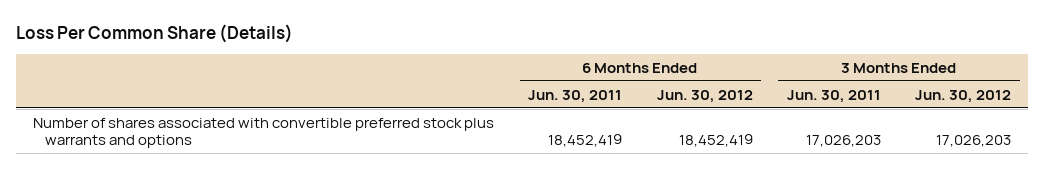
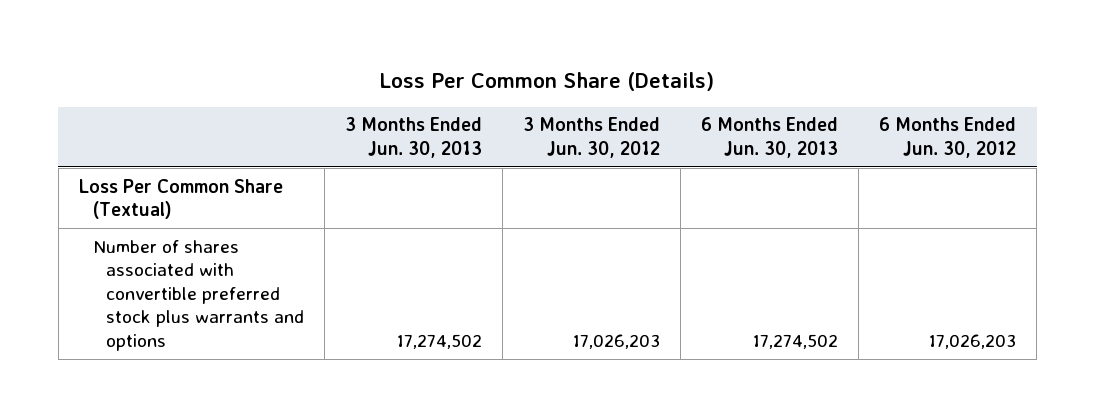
[528,89,623,103] Jun. 30, 2011 -> none
[786,89,881,103] Jun. 30, 2011 -> none
none -> [345,117,483,158] 3 Months Ended Jun. 30, 2013
none -> [701,117,839,158] 6 Months Ended Jun. 30, 2013
none -> [78,178,283,220] Loss Per Common Share (Textual)
[678,134,753,148] 18,452,419 -> [928,333,1017,349] 17,026,203

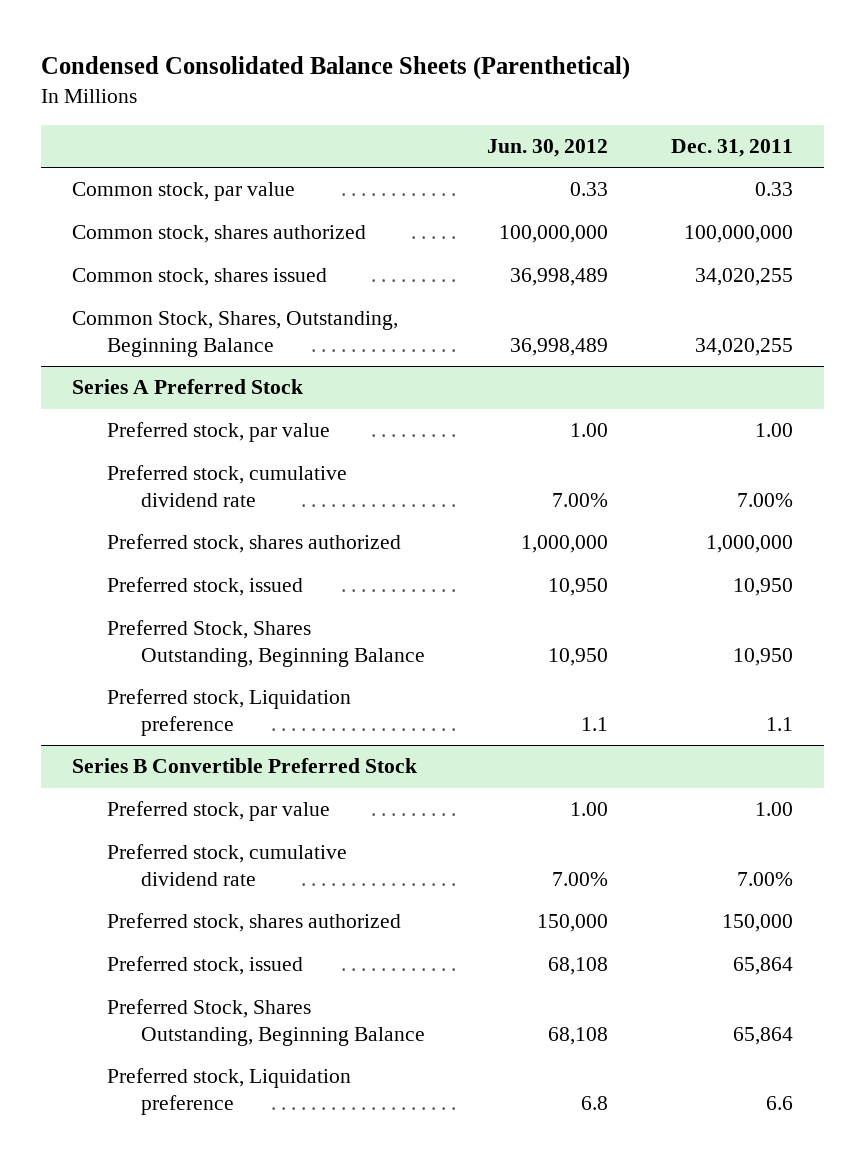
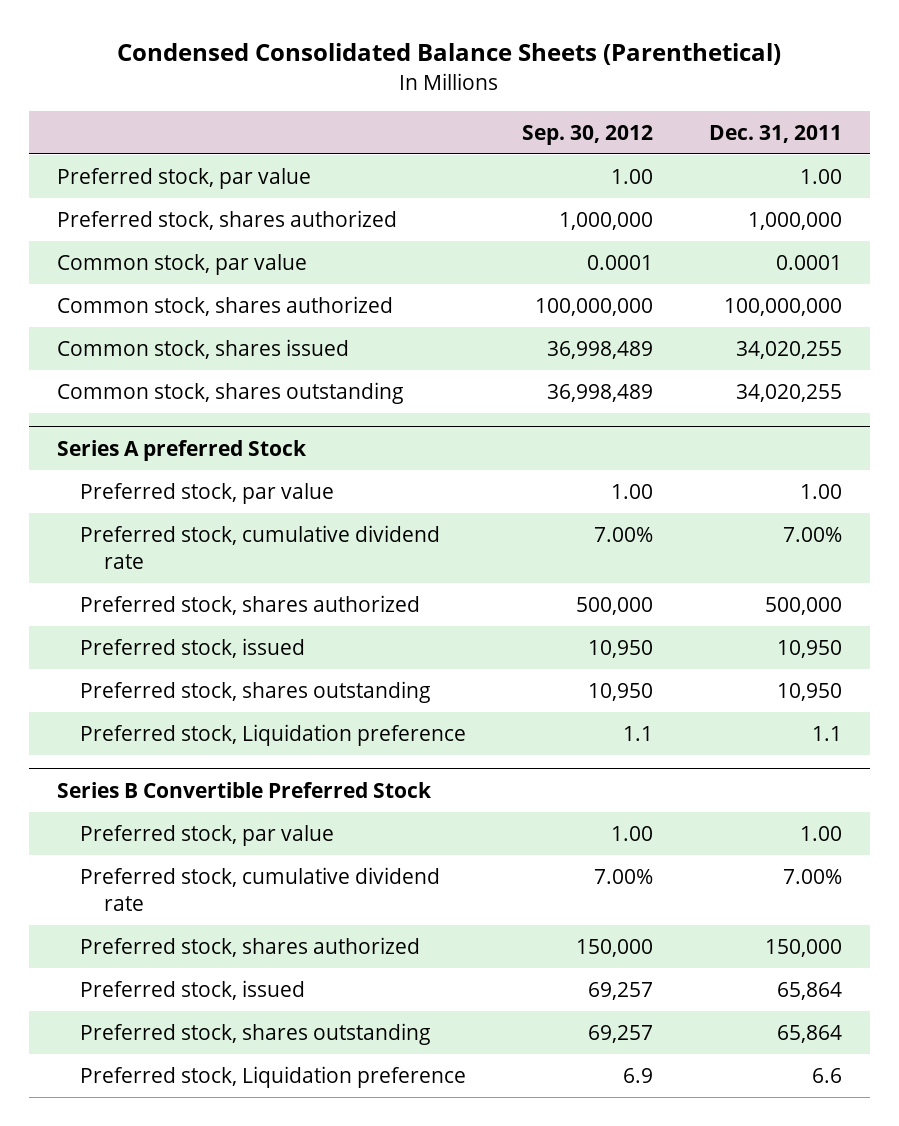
[487,139,609,158] Jun. 30, 2012 -> none
none -> [522,124,654,145] Sep. 30, 2012
none -> [56,168,311,190] Preferred stock, par value
none -> [56,210,397,231] Preferred stock, shares authorized
[754,182,793,197] 0.33 -> [776,255,843,271] 0.0001
[72,311,399,357] Common Stock, Shares, Outstanding, Beginning Balance -> [56,382,404,405] Common stock, shares outstanding
[72,379,304,395] Series A Preferred Stock -> [56,439,307,461] Series A preferred Stock
[705,535,793,554] 1,000,000 -> [765,597,843,616] 500,000
[106,620,425,667] Preferred Stock, Shares Outstanding, Beginning Balance -> [80,681,432,704] Preferred stock, shares outstanding
[106,999,425,1046] Preferred Stock, Shares Outstanding, Beginning Balance -> [80,1023,432,1046] Preferred stock, shares outstanding

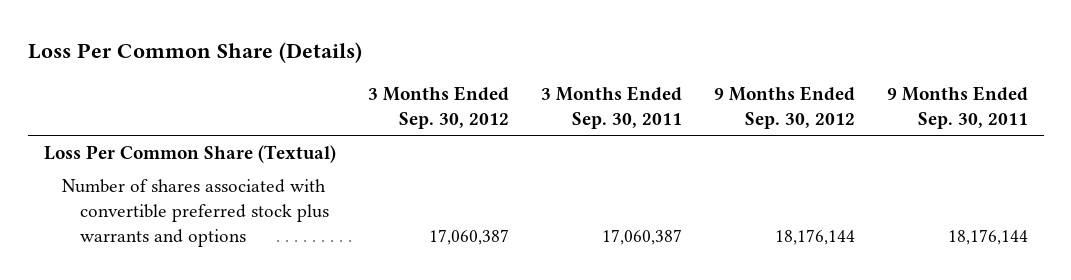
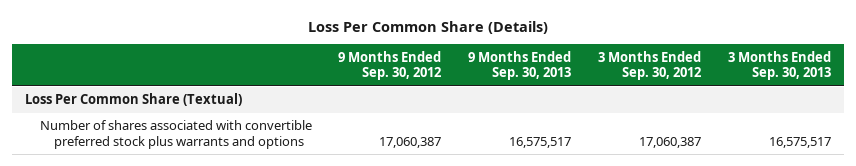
[540,85,682,129] 3 Months Ended Sep. 30, 2011 -> none
[886,85,1028,129] 9 Months Ended Sep. 30, 2011 -> none
none -> [468,50,572,81] 9 Months Ended Sep. 30, 2013
none -> [727,50,831,81] 3 Months Ended Sep. 30, 2013
[774,228,855,245] 18,176,144 -> [379,136,442,148] 17,060,387

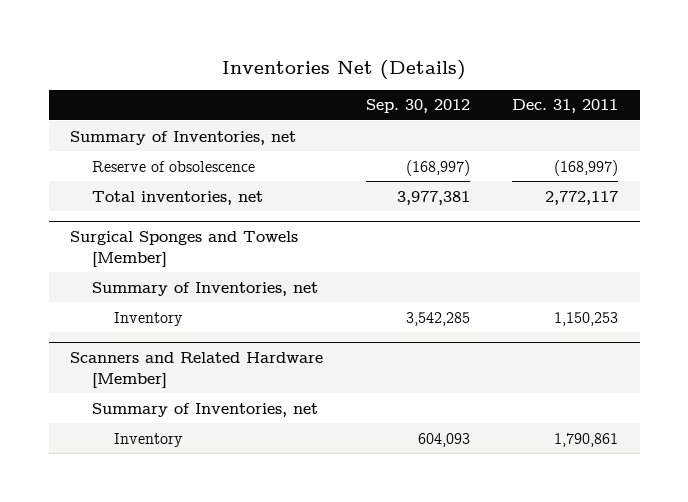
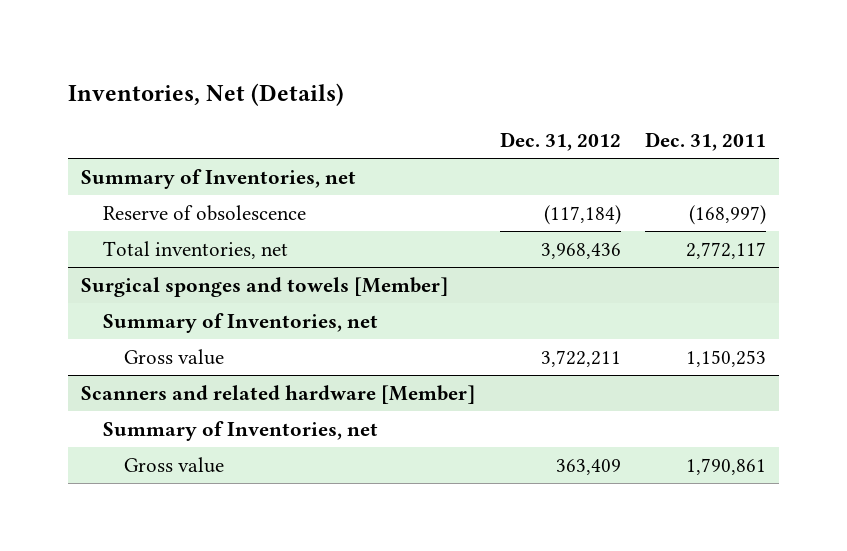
[222,59,467,80] Inventories Net (Details) -> [68,82,345,106] Inventories, Net (Details)
[365,99,470,114] Sep. 30, 2012 -> none
none -> [499,131,621,151] Dec. 31, 2012
[69,231,298,267] Surgical Sponges and Towels [Member] -> [80,277,448,298] Surgical sponges and towels [Member]
[113,311,183,326] Inventory -> [124,349,225,366] Gross value
[69,352,323,388] Scanners and Related Hardware [Member] -> [80,385,475,405] Scanners and related hardware [Member]
[113,432,183,447] Inventory -> [124,457,225,474] Gross value

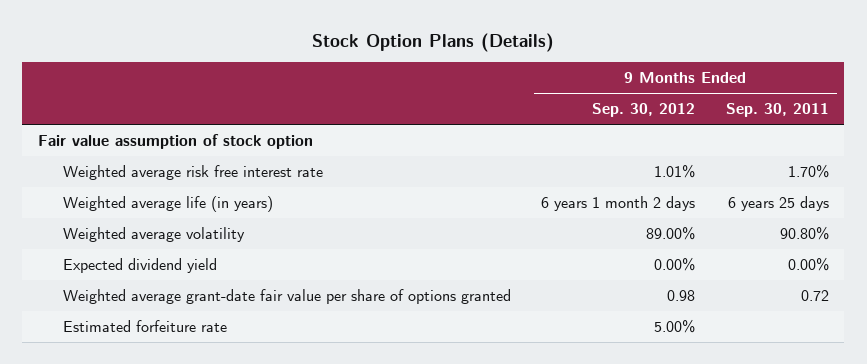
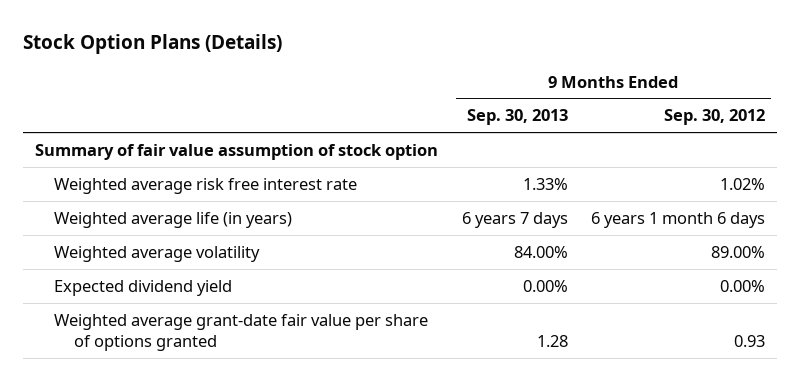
[725,103,829,118] Sep. 30, 2011 -> none
none -> [466,109,568,126] Sep. 30, 2013
[37,134,313,150] Fair value assumption of stock option -> [35,143,439,160] Summary of fair value assumption of stock option
[654,164,696,179] 1.01% -> [720,177,766,190] 1.02%
[541,196,696,212] 6 years 1 month 2 days -> [591,211,766,228] 6 years 1 month 6 days
[62,320,227,333] Estimated forfeiture rate -> none
[667,290,696,302] 0.98 -> [734,334,766,347] 0.93

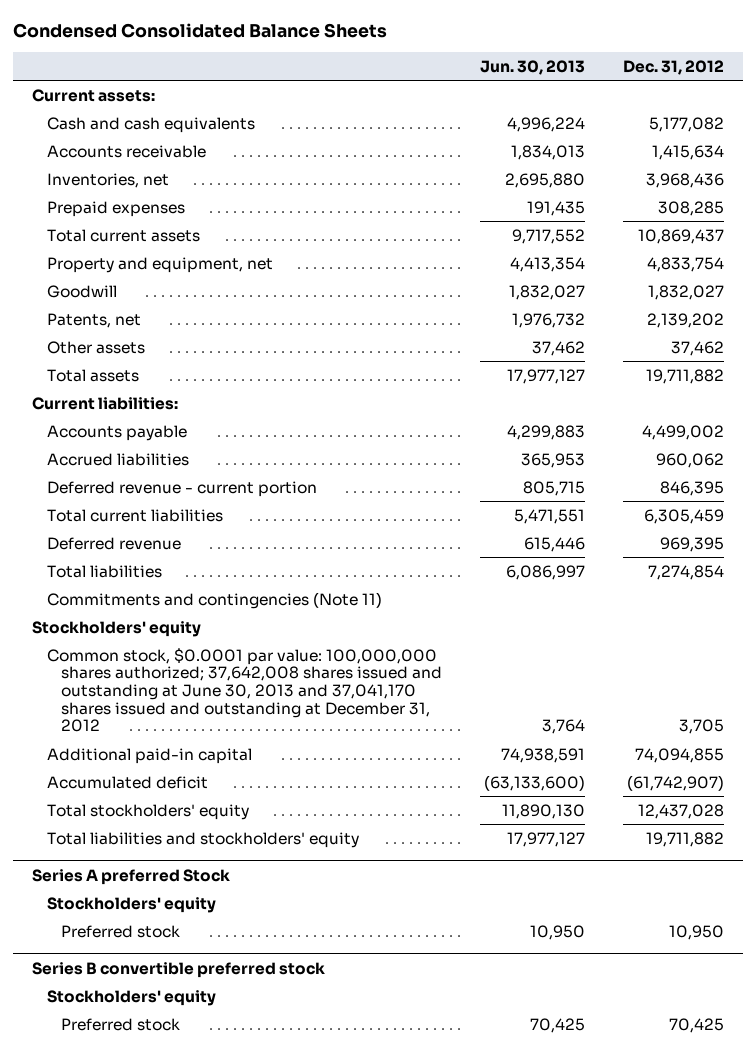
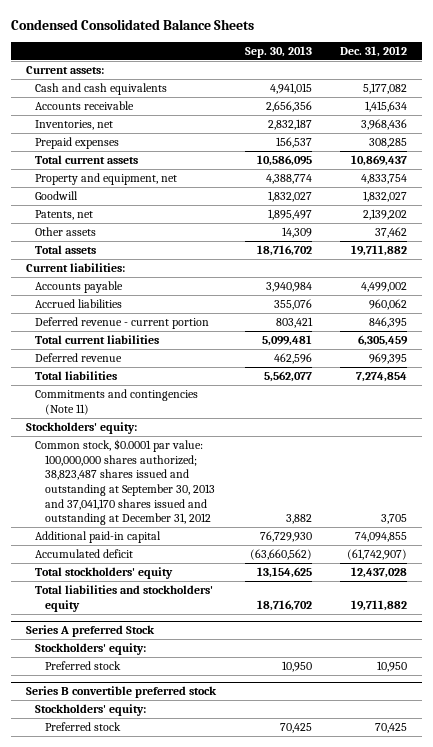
[480,59,586,75] Jun. 30, 2013 -> none
none -> [244,46,312,59] Sep. 30, 2013
[32,620,202,637] Stockholders' equity -> [25,422,137,435] Stockholders' equity:
[46,647,443,733] Common stock, $0.0001 par value: 100,000,000 shares authorized; 37,642,008 shares issued and outstanding at June 30, 2013 and 37,041,170 shares issued and outstanding at December 31, 2012 -> [35,439,215,526] Common stock, $0.0001 par value: 100,000,000 shares authorized; 38,823,487 shares issued and outstanding at September 30, 2013 and 37,041,170 shares issued and outstanding at December 31, 2012
[46,896,216,913] Stockholders' equity -> [35,643,147,656] Stockholders' equity:
[46,989,216,1006] Stockholders' equity -> [35,704,147,717] Stockholders' equity:

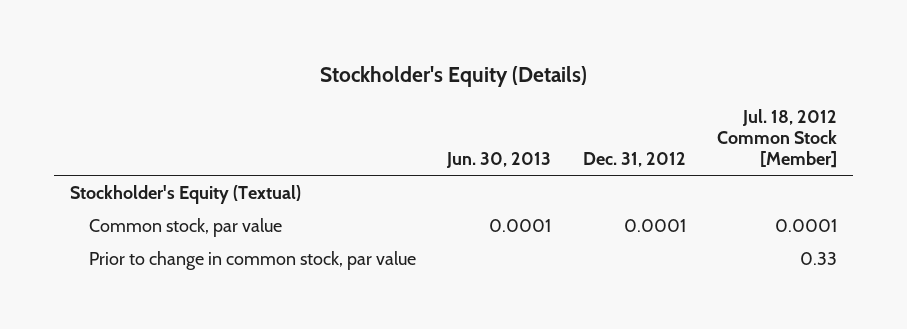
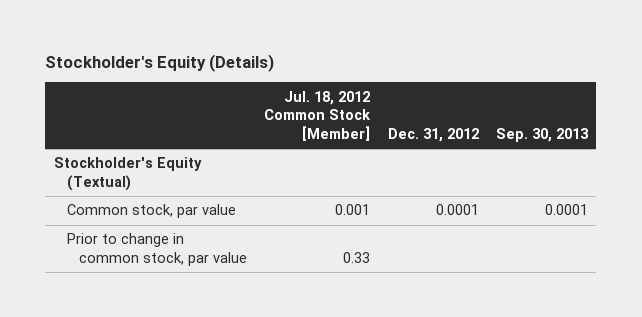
[446,151,552,168] Jun. 30, 2013 -> none
none -> [495,127,589,142] Sep. 30, 2013
[775,218,838,232] 0.0001 -> [335,204,371,216] 0.001

